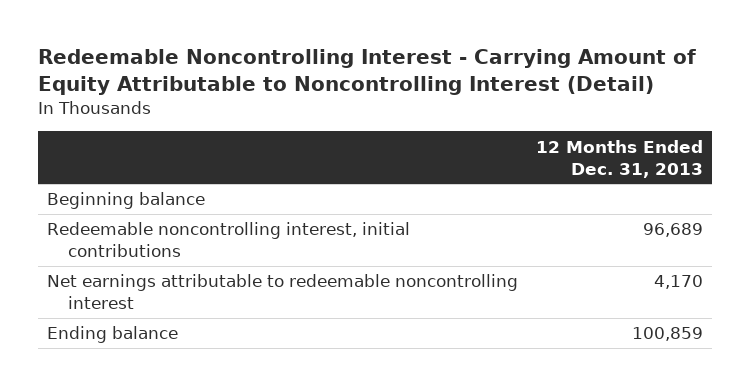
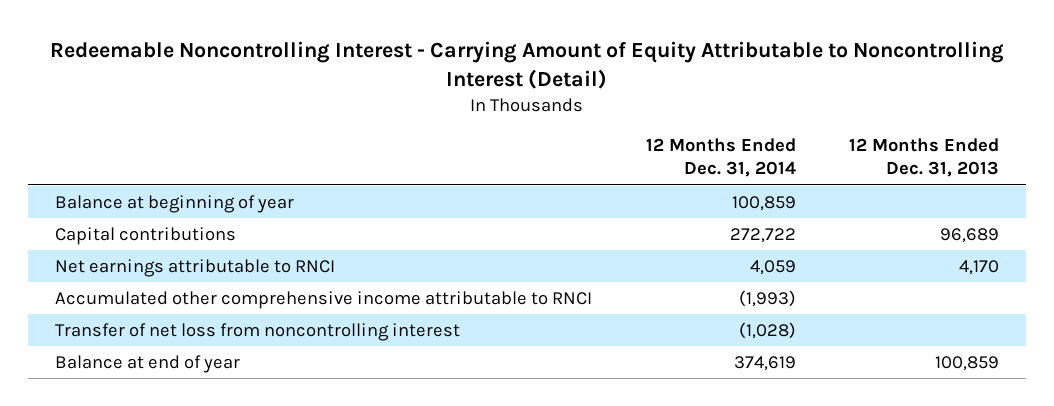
none -> [645,138,796,178] 12 Months Ended Dec. 31, 2014
[46,192,205,210] Beginning balance -> [54,195,294,214] Balance at beginning of year
[46,222,410,258] Redeemable noncontrolling interest, initial contributions -> [54,227,236,246] Capital contributions
[46,274,518,310] Net earnings attributable to redeemable noncontrolling interest -> [54,259,335,278] Net earnings attributable to RNCI
none -> [54,291,592,310] Accumulated other comprehensive income attributable to RNCI
none -> [54,323,460,342] Transfer of net loss from noncontrolling interest
[46,326,178,344] Ending balance -> [54,355,240,374] Balance at end of year

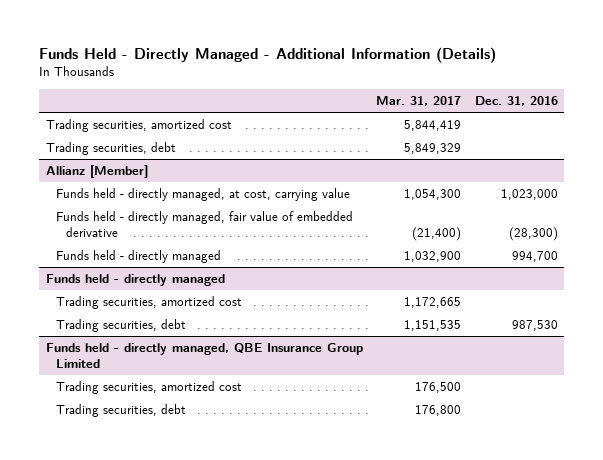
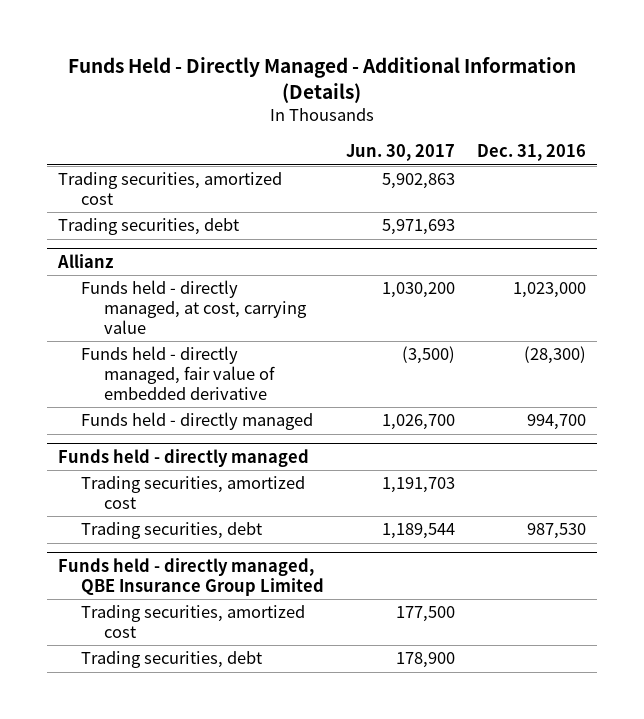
[376,95,462,106] Mar. 31, 2017 -> none
none -> [346,144,456,162] Jun. 30, 2017
[45,165,148,179] Allianz [Member] -> [57,254,114,269] Allianz

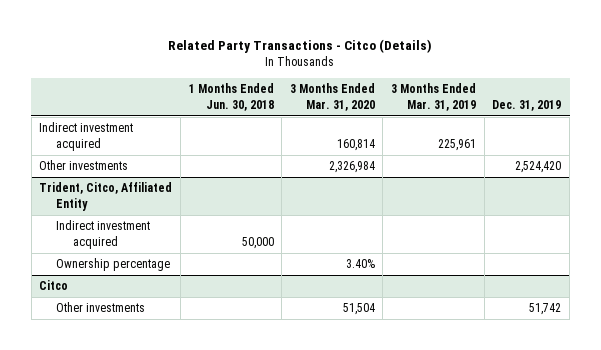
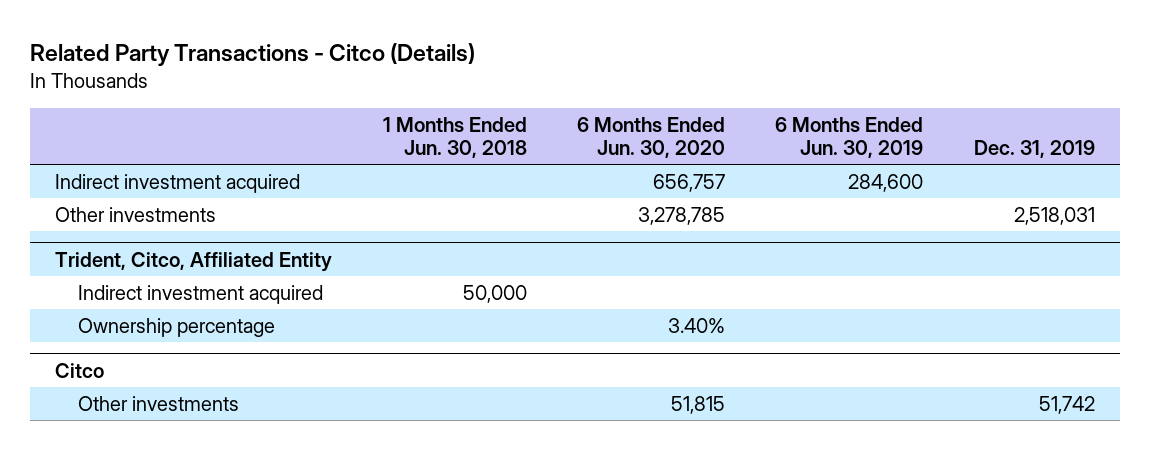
[289,83,375,111] 3 Months Ended Mar. 31, 2020 -> none
[391,83,477,111] 3 Months Ended Mar. 31, 2019 -> none
none -> [576,116,725,158] 6 Months Ended Jun. 30, 2020
none -> [775,116,924,158] 6 Months Ended Jun. 30, 2019
[515,161,562,174] 2,524,420 -> [1013,206,1095,225] 2,518,031

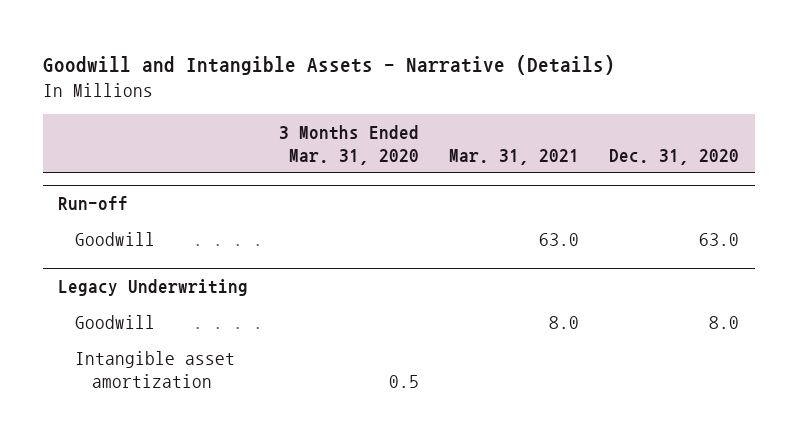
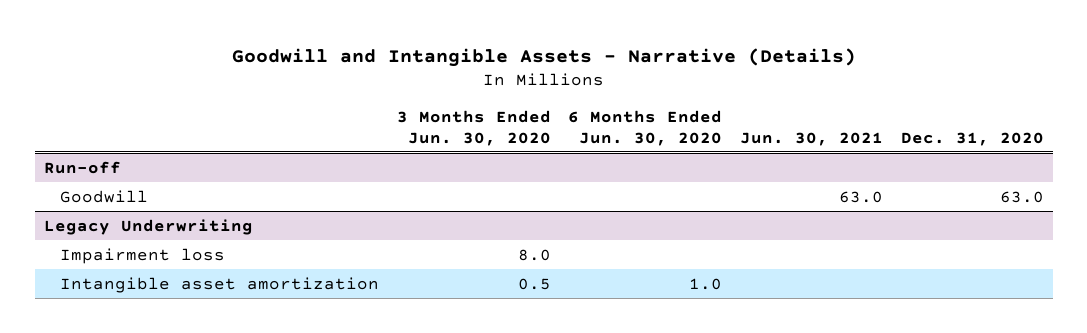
[278,124,419,165] 3 Months Ended Mar. 31, 2020 -> none
[449,148,580,165] Mar. 31, 2021 -> none
none -> [396,110,551,146] 3 Months Ended Jun. 30, 2020
none -> [568,110,723,146] 6 Months Ended Jun. 30, 2020
none -> [740,131,884,146] Jun. 30, 2021
[75,314,156,329] Goodwill -> none
none -> [59,247,225,264] Impairment loss

